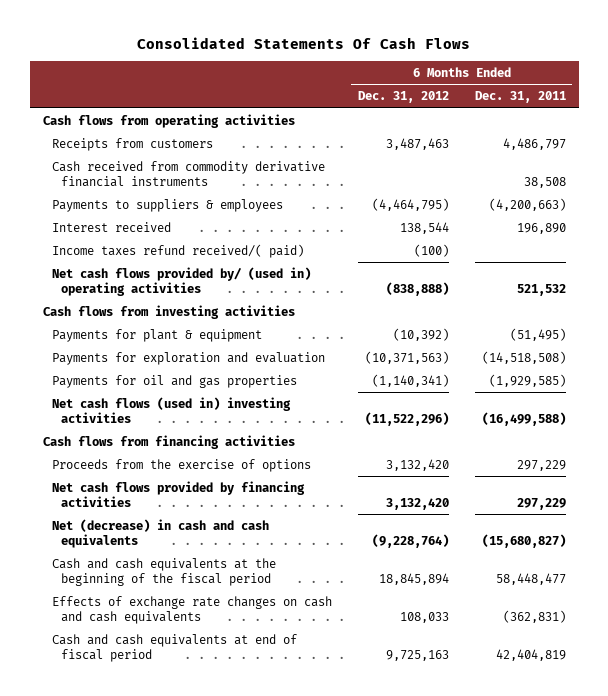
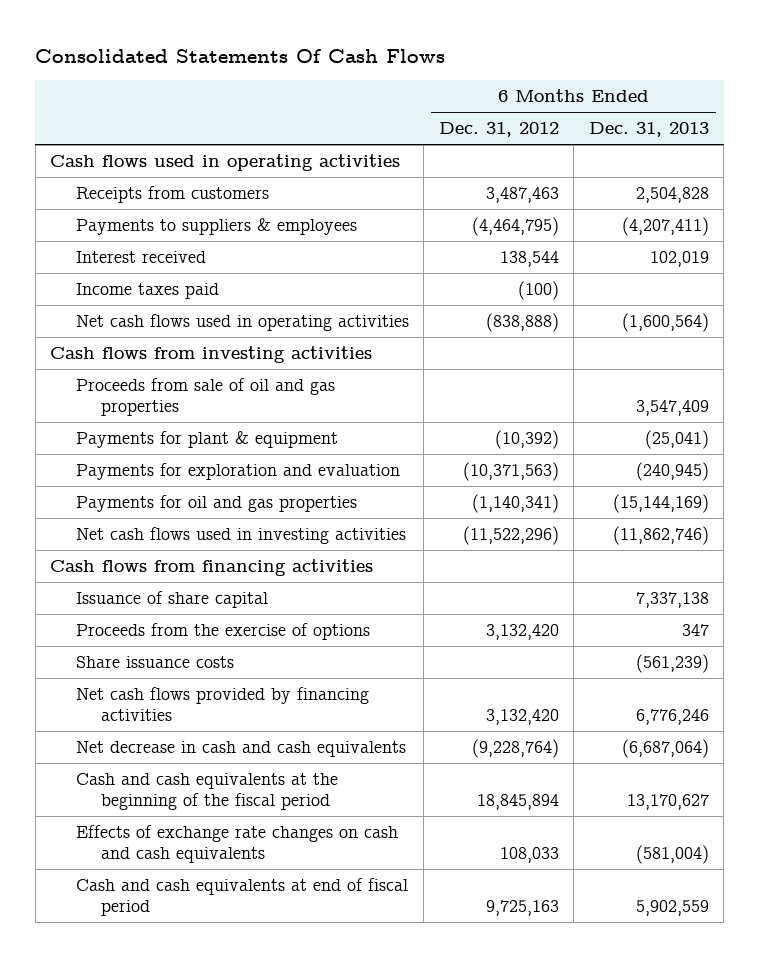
[474,91,566,104] Dec. 31, 2011 -> none
none -> [588,122,709,138] Dec. 31, 2013
[42,113,295,128] Cash flows from operating activities -> [50,154,401,172] Cash flows used in operating activities
[52,160,326,187] Cash received from commodity derivative financial instruments -> none
[52,243,305,258] Income taxes refund received/( paid) -> [75,283,219,300] Income taxes paid
[52,266,312,296] Net cash flows provided by/ (used in) operating activities -> [75,314,409,332] Net cash flows used in operating activities
none -> [75,378,335,417] Proceeds from sale of oil and gas properties
[52,396,292,423] Net cash flows (used in) investing activities -> [75,527,406,545] Net cash flows used in investing activities
none -> [75,591,268,609] Issuance of share capital
none -> [75,656,234,669] Share issuance costs
[52,518,270,548] Net (decrease) in cash and cash equivalents -> [75,741,406,758] Net decrease in cash and cash equivalents

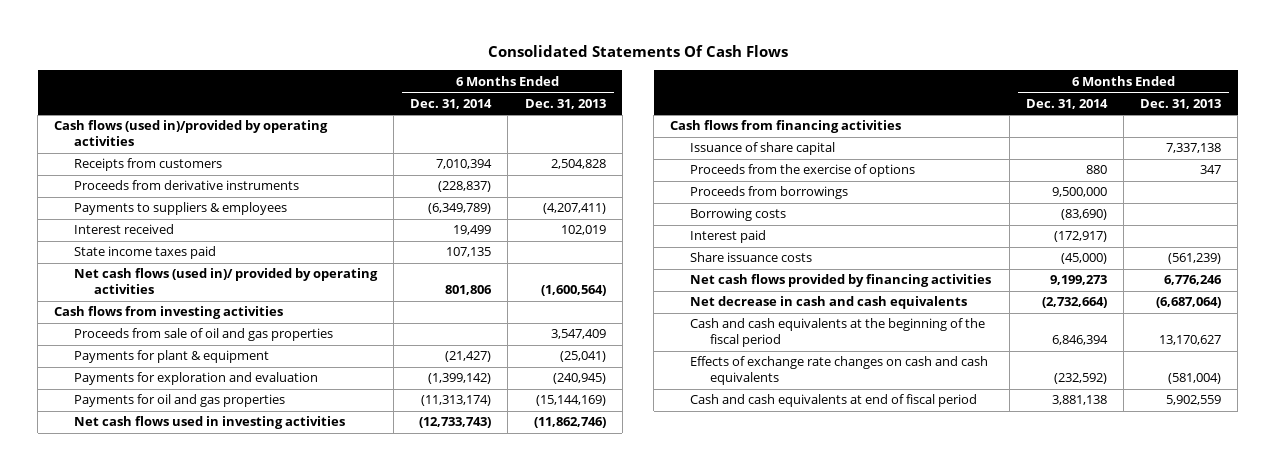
[438,122,559,138] Dec. 31, 2012 -> none
none -> [410,98,493,109] Dec. 31, 2014
[50,154,401,172] Cash flows used in operating activities -> [54,120,329,147] Cash flows (used in)/provided by operating activities
none -> [74,180,300,191] Proceeds from derivative instruments
[75,283,219,300] Income taxes paid -> [74,246,217,260] State income taxes paid
[75,314,409,332] Net cash flows used in operating activities -> [74,268,379,295] Net cash flows (used in)/ provided by operating activities
none -> [690,186,849,200] Proceeds from borrowings
none -> [690,208,787,222] Borrowing costs
none -> [690,230,767,244] Interest paid

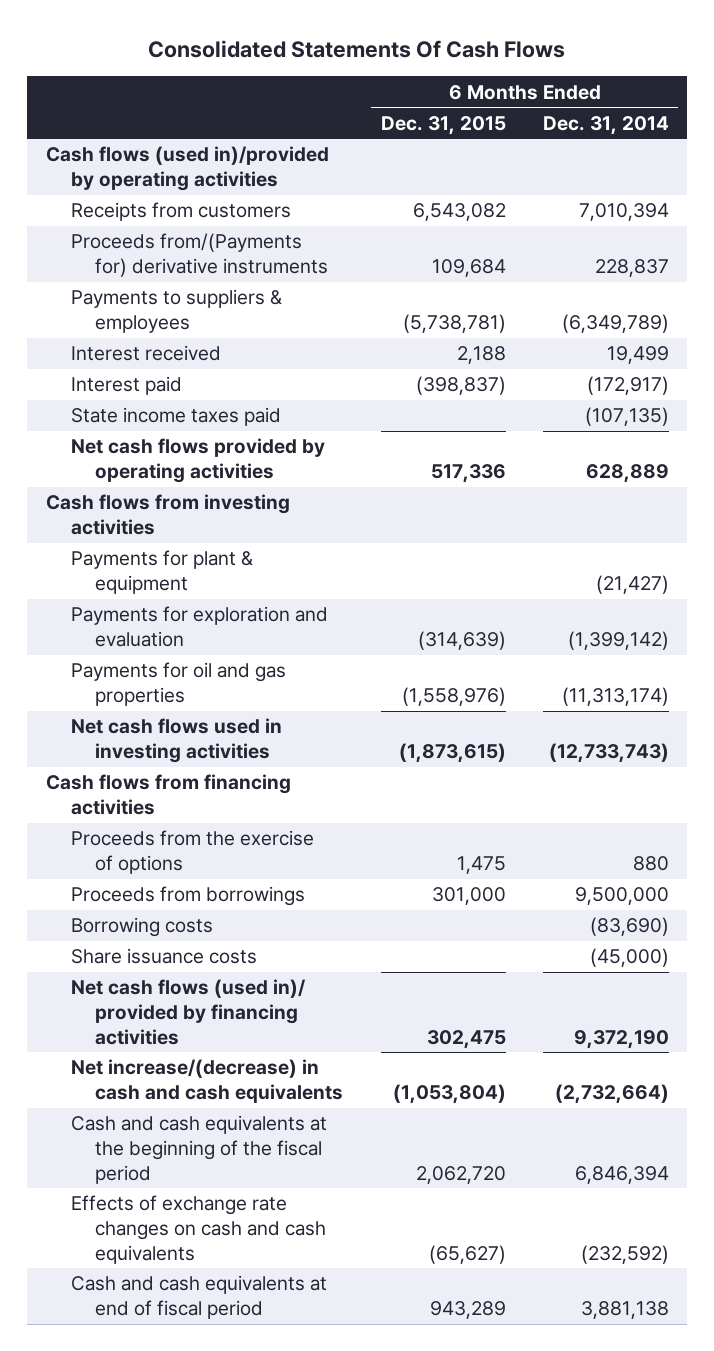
[524,98,606,109] Dec. 31, 2013 -> none
none -> [380,115,506,135] Dec. 31, 2015
[74,180,300,191] Proceeds from derivative instruments -> [70,233,329,278] Proceeds from/(Payments for) derivative instruments
[438,181,492,193] (228,837) -> [594,259,669,278] 228,837
[690,230,767,244] Interest paid -> [70,376,182,396] Interest paid
[446,247,492,258] 107,135 -> [584,407,669,427] (107,135)
[74,268,379,295] Net cash flows (used in)/ provided by operating activities -> [70,438,325,484] Net cash flows provided by operating activities
[445,285,493,296] 801,806 -> [585,464,669,484] 628,889
[74,328,334,342] Proceeds from sale of oil and gas properties -> none
[690,142,836,156] Issuance of share capital -> none
[690,274,992,288] Net cash flows provided by financing activities -> [70,979,306,1045] Net cash flows (used in)/ provided by financing activities
[1050,275,1108,286] 9,199,273 -> [573,1029,669,1049] 9,372,190
[690,296,968,310] Net decrease in cash and cash equivalents -> [70,1059,344,1104] Net increase/(decrease) in cash and cash equivalents

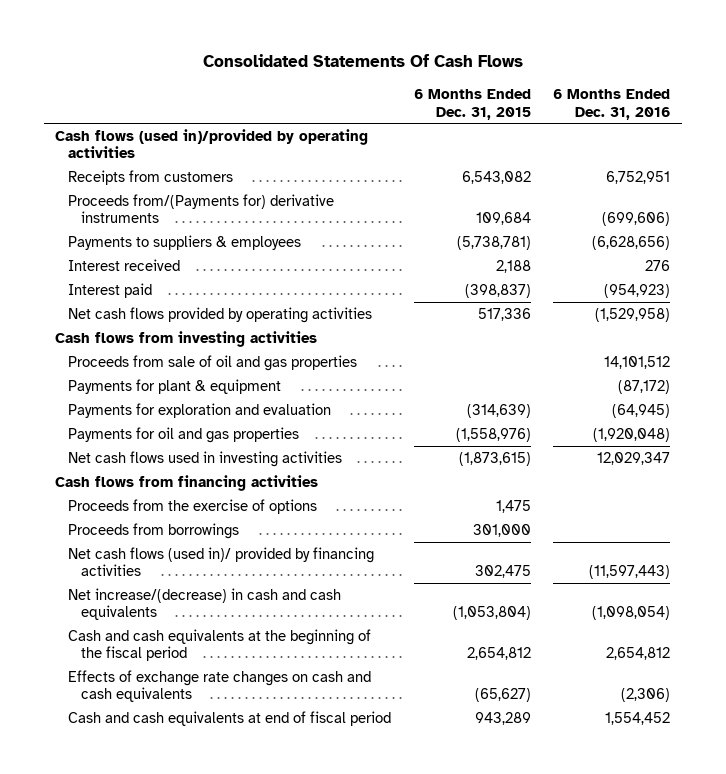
[542,115,669,135] Dec. 31, 2014 -> none
none -> [553,89,671,120] 6 Months Ended Dec. 31, 2016
[70,407,281,427] State income taxes paid -> none
none -> [68,354,358,371] Proceeds from sale of oil and gas properties
[70,917,213,938] Borrowing costs -> none
[70,948,257,965] Share issuance costs -> none
[415,1165,506,1184] 2,062,720 -> [466,647,531,661] 2,654,812

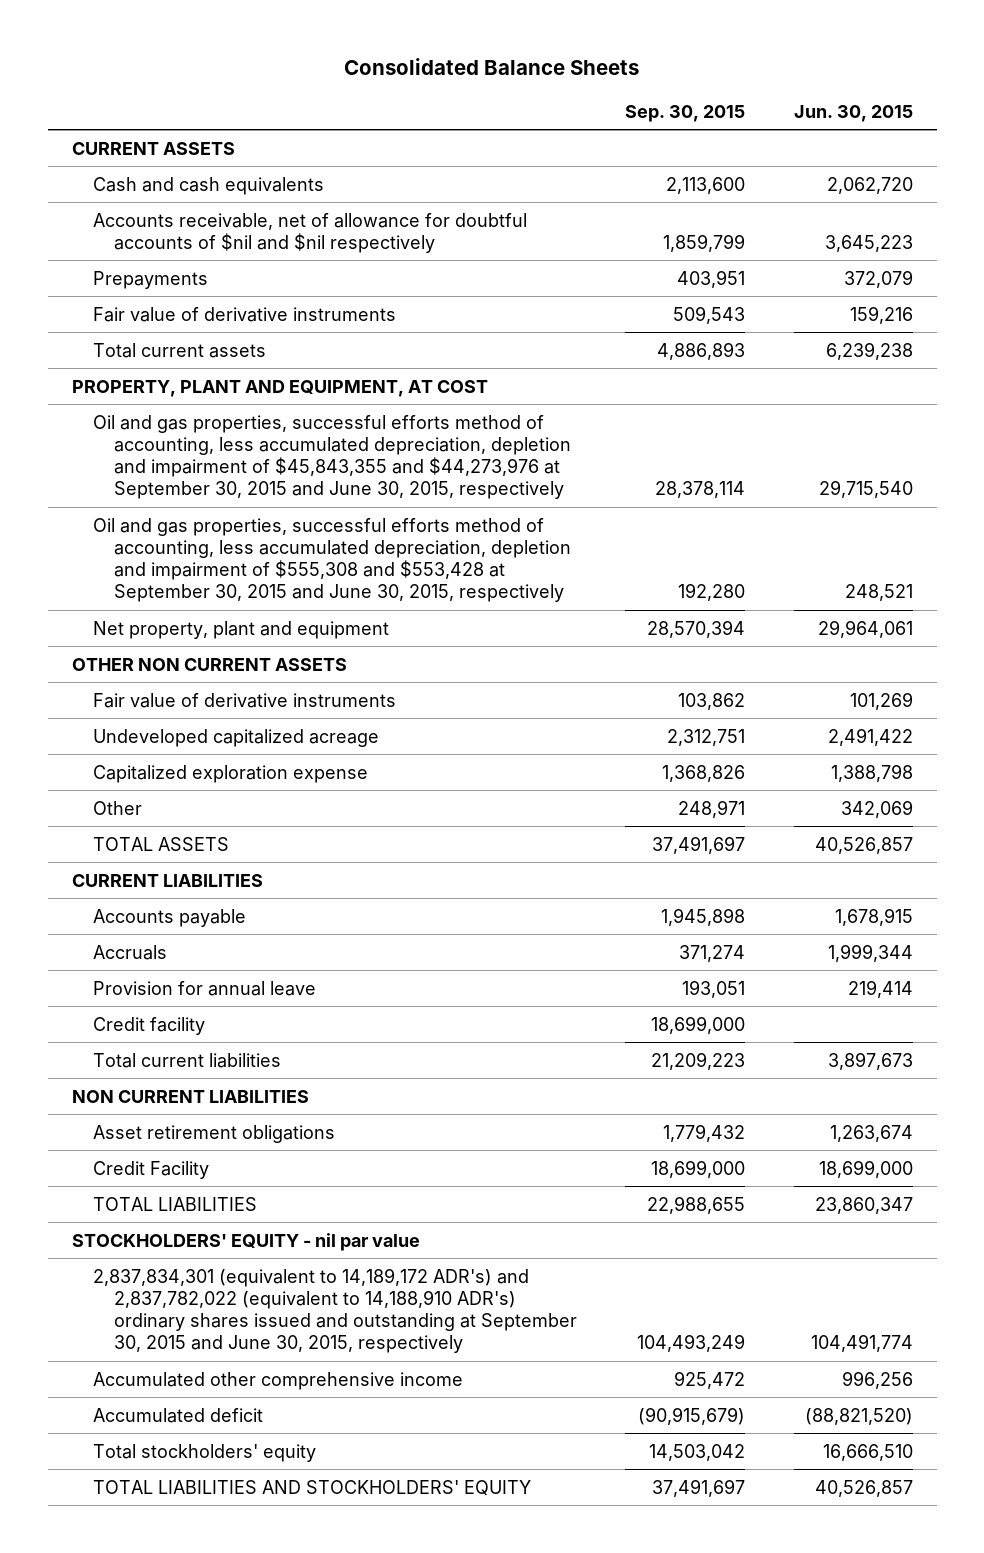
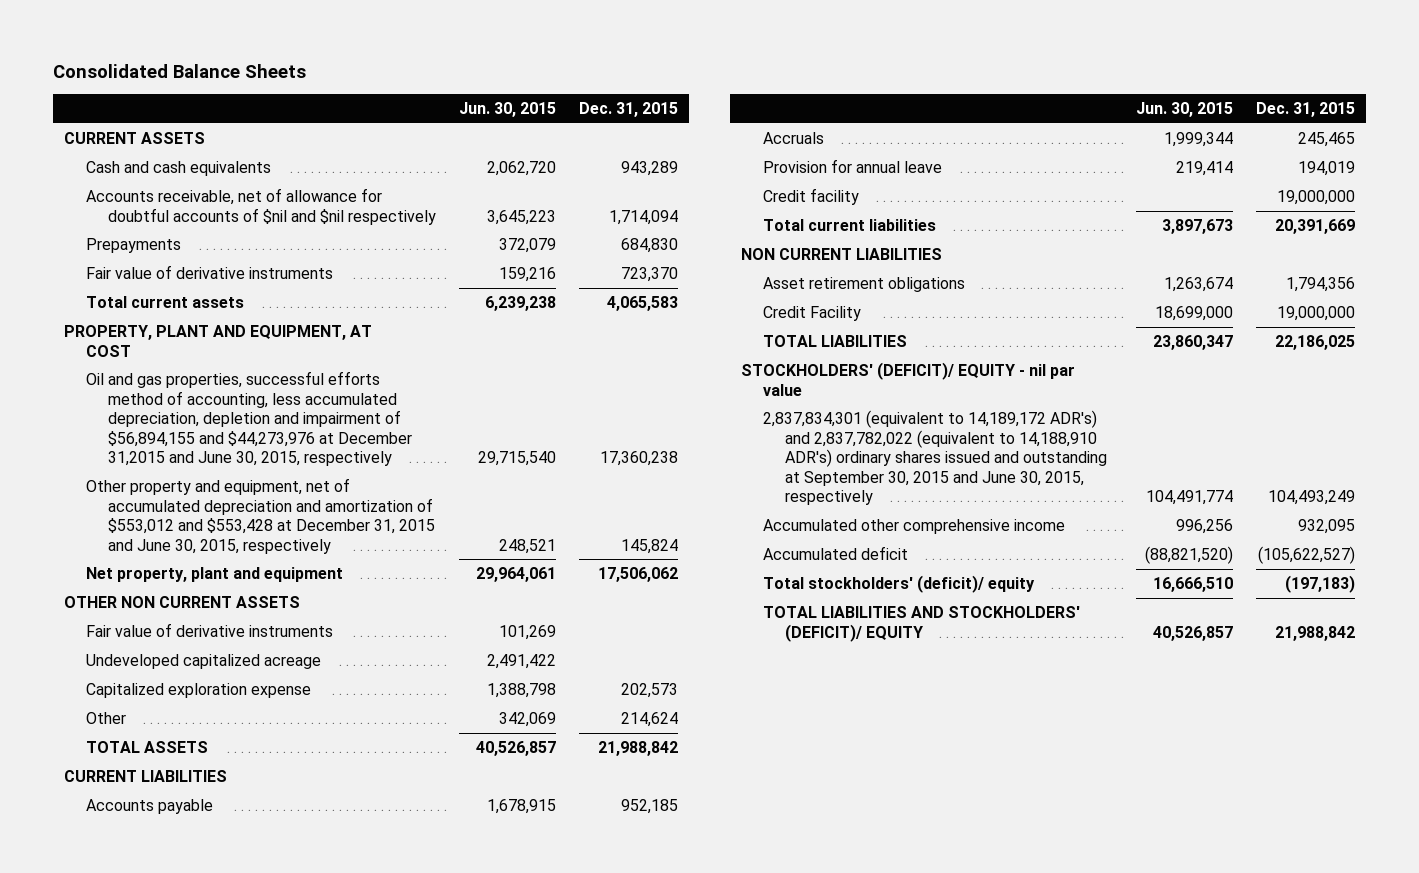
[625,104,746,122] Sep. 30, 2015 -> none
none -> [578,102,678,118] Dec. 31, 2015
[92,414,571,500] Oil and gas properties, successful efforts method of accounting, less accumulated depreciation, depletion and impairment of $45,843,355 and $44,273,976 at September 30, 2015 and June 30, 2015, respectively -> [86,371,413,467] Oil and gas properties, successful efforts method of accounting, less accumulated depreciation, depletion and impairment of $56,894,155 and $44,273,976 at December 31,2015 and June 30, 2015, respectively
[92,517,571,603] Oil and gas properties, successful efforts method of accounting, less accumulated depreciation, depletion and impairment of $555,308 and $553,428 at September 30, 2015 and June 30, 2015, respectively -> [86,478,436,554] Other property and equipment, net of accumulated depreciation and amortization of $553,012 and $553,428 at December 31, 2015 and June 30, 2015, respectively
[71,1232,420,1251] STOCKHOLDERS' EQUITY - nil par value -> [741,362,1076,396] STOCKHOLDERS' (DEFICIT)/ EQUITY - nil par value
[92,1443,316,1462] Total stockholders' equity -> [762,575,1035,594] Total stockholders' (deficit)/ equity
[92,1479,531,1496] TOTAL LIABILITIES AND STOCKHOLDERS' EQUITY -> [762,606,1080,642] TOTAL LIABILITIES AND STOCKHOLDERS' (DEFICIT)/ EQUITY

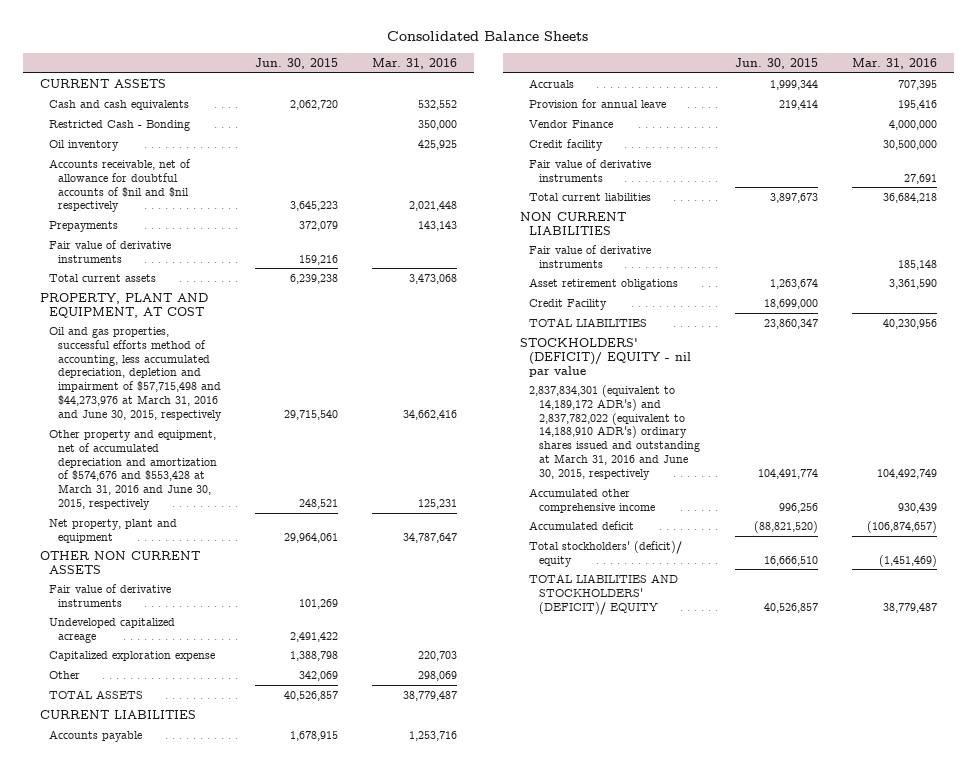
[578,102,678,118] Dec. 31, 2015 -> none
none -> [371,57,457,69] Mar. 31, 2016
none -> [48,119,190,131] Restricted Cash - Bonding
none -> [48,139,119,151] Oil inventory
[86,371,413,467] Oil and gas properties, successful efforts method of accounting, less accumulated depreciation, depletion and impairment of $56,894,155 and $44,273,976 at December 31,2015 and June 30, 2015, respectively -> [48,326,223,422] Oil and gas properties, successful efforts method of accounting, less accumulated depreciation, depletion and impairment of $57,715,498 and $44,273,976 at March 31, 2016 and June 30, 2015, respectively
[86,478,436,554] Other property and equipment, net of accumulated depreciation and amortization of $553,012 and $553,428 at December 31, 2015 and June 30, 2015, respectively -> [48,429,218,511] Other property and equipment, net of accumulated depreciation and amortization of $574,676 and $553,428 at March 31, 2016 and June 30, 2015, respectively
none -> [529,119,614,128] Vendor Finance
none -> [529,158,652,182] Fair value of derivative instruments
none -> [529,244,652,268] Fair value of derivative instruments
[762,410,1107,506] 2,837,834,301 (equivalent to 14,189,172 ADR's) and 2,837,782,022 (equivalent to 14,188,910 ADR's) ordinary shares issued and outstanding at September 30, 2015 and June 30, 2015, respectively -> [529,384,700,481] 2,837,834,301 (equivalent to 14,189,172 ADR's) and 2,837,782,022 (equivalent to 14,188,910 ADR's) ordinary shares issued and outstanding at March 31, 2016 and June 30, 2015, respectively

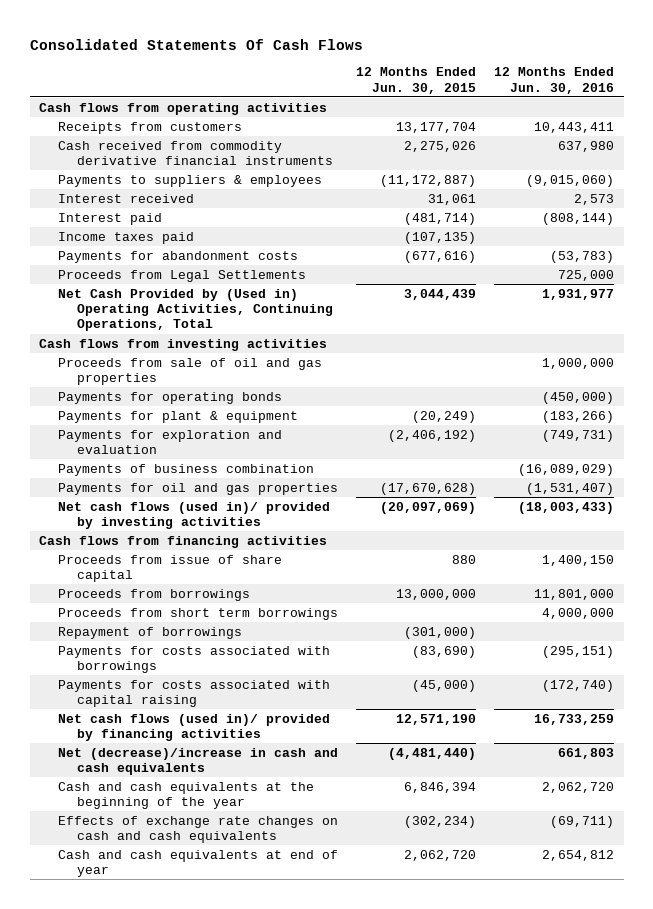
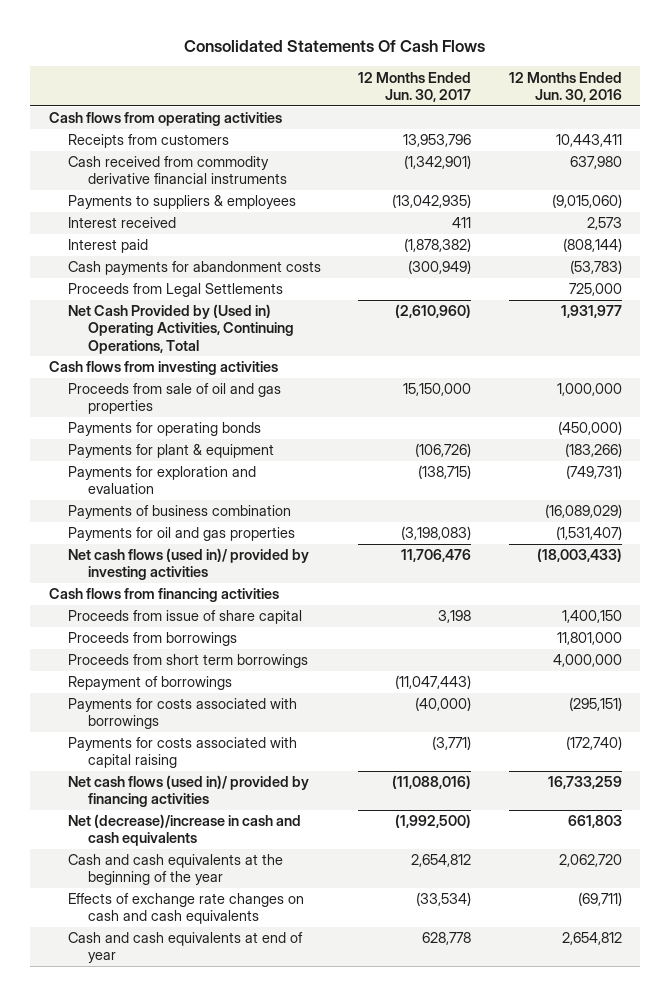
[356,67,477,94] 12 Months Ended Jun. 30, 2015 -> none
none -> [358,71,472,102] 12 Months Ended Jun. 30, 2017
[58,231,195,244] Income taxes paid -> none
[58,250,299,263] Payments for abandonment costs -> [68,261,322,276] Cash payments for abandonment costs

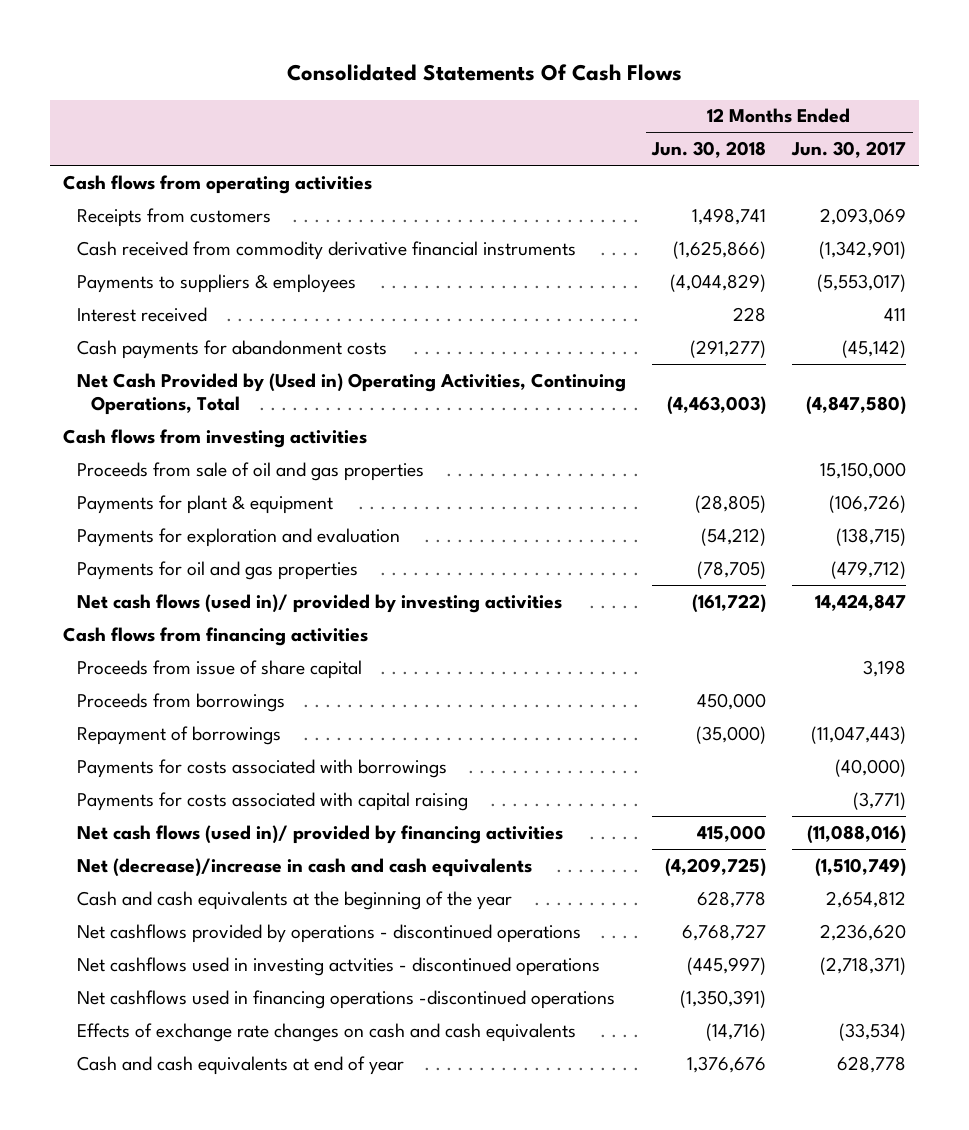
[508,71,622,102] 12 Months Ended Jun. 30, 2016 -> none
none -> [651,141,767,159] Jun. 30, 2018
[403,134,472,148] 13,953,796 -> [820,207,907,225] 2,093,069
[392,194,472,209] (13,042,935) -> [817,273,907,292] (5,553,017)
[68,239,149,254] Interest paid -> none
[68,283,284,298] Proceeds from Legal Settlements -> none
[408,260,472,275] (300,949) -> [842,339,907,358] (45,142)
[395,304,472,319] (2,610,960) -> [806,395,907,415] (4,847,580)
[68,422,262,437] Payments for operating bonds -> none
[68,505,292,520] Payments of business combination -> none
[401,526,472,541] (3,198,083) -> [831,560,907,579] (479,712)
[401,549,472,563] 11,706,476 -> [815,593,907,611] 14,424,847
[68,654,309,669] Proceeds from short term borrowings -> none
[395,814,472,829] (1,992,500) -> [815,857,907,877] (1,510,749)
none -> [77,923,582,943] Net cashflows provided by operations - discontinued operations
none -> [77,956,601,976] Net cashflows used in investing actvities - discontinued operations
none -> [77,989,616,1009] Net cashflows used in financing operations -discontinued operations

